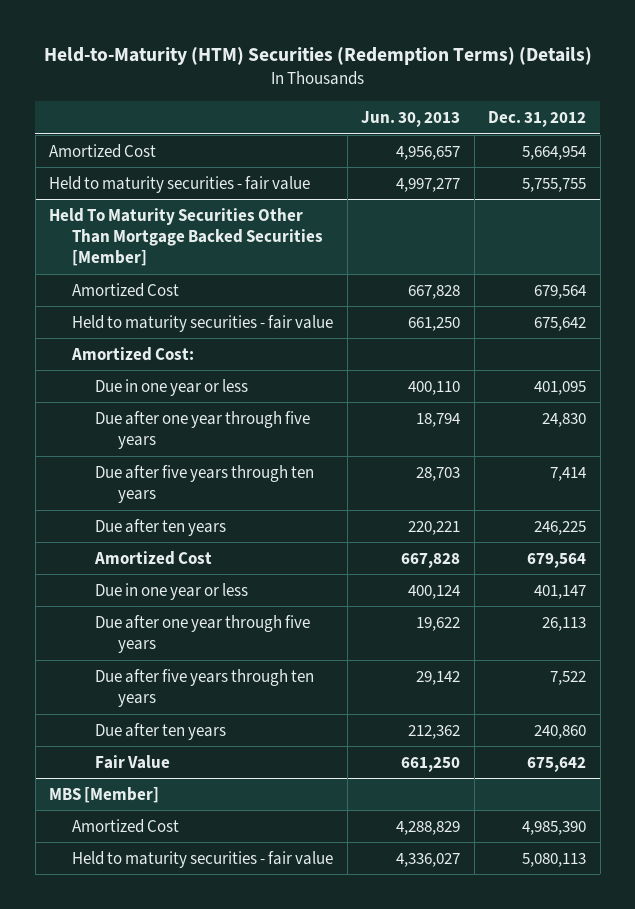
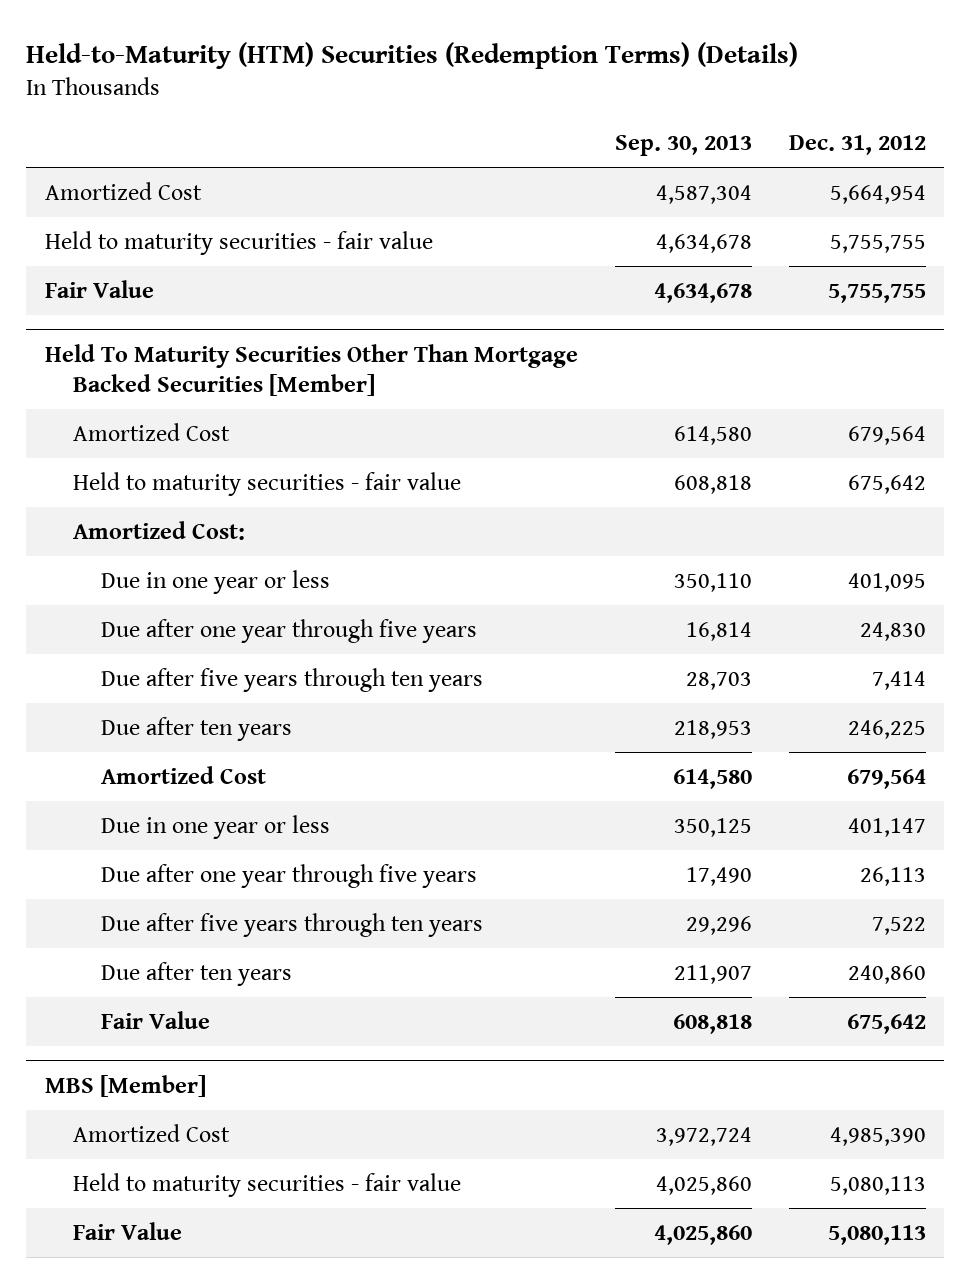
[361,111,461,128] Jun. 30, 2013 -> none
none -> [614,135,752,157] Sep. 30, 2013
none -> [44,279,154,298] Fair Value
none -> [72,1221,182,1240] Fair Value

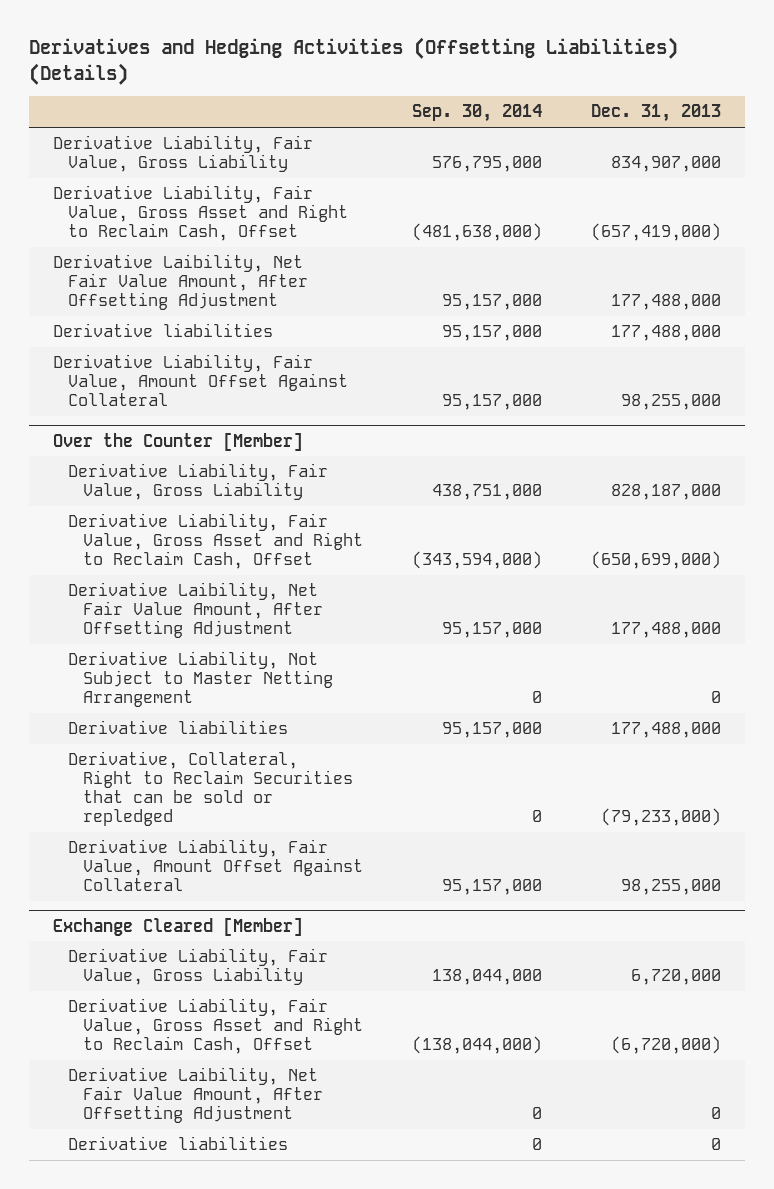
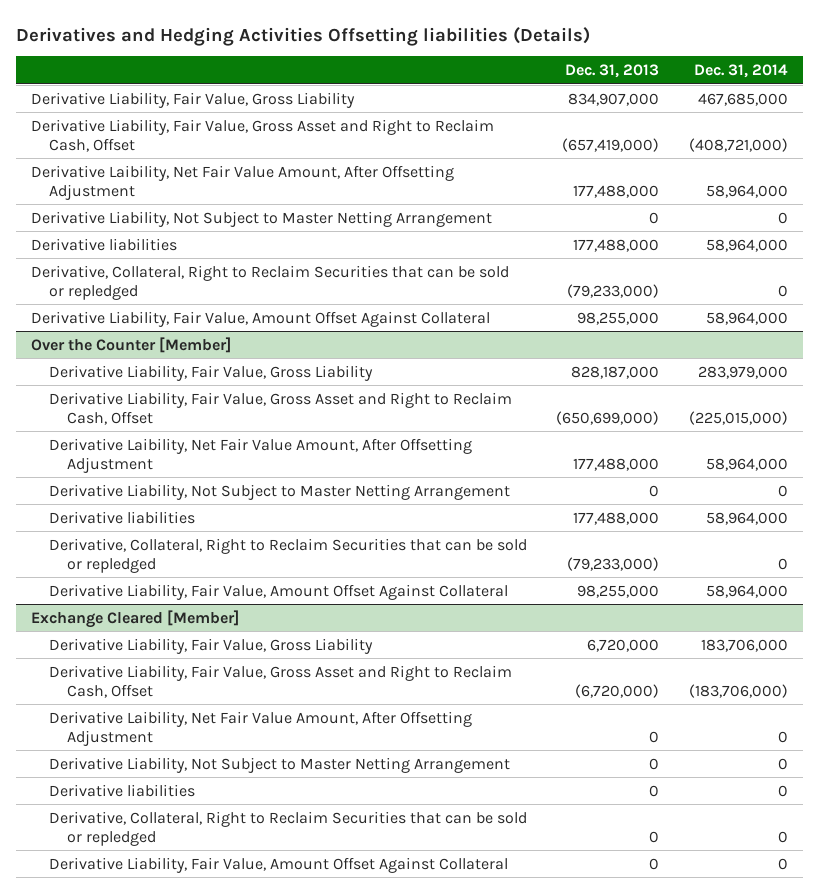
[28,37,678,85] Derivatives and Hedging Activities (Offsetting Liabilities) (Details) -> [15,26,590,46] Derivatives and Hedging Activities Offsetting liabilities (Details)
[412,104,543,123] Sep. 30, 2014 -> none
none -> [694,64,789,79] Dec. 31, 2014
none -> [30,210,492,227] Derivative Liability, Not Subject to Master Netting Arrangement
none -> [30,264,509,300] Derivative, Collateral, Right to Reclaim Securities that can be sold or repledged
none -> [48,756,510,773] Derivative Liability, Not Subject to Master Netting Arrangement
none -> [48,810,527,846] Derivative, Collateral, Right to Reclaim Securities that can be sold or repledged
none -> [48,856,508,873] Derivative Liability, Fair Value, Amount Offset Against Collateral

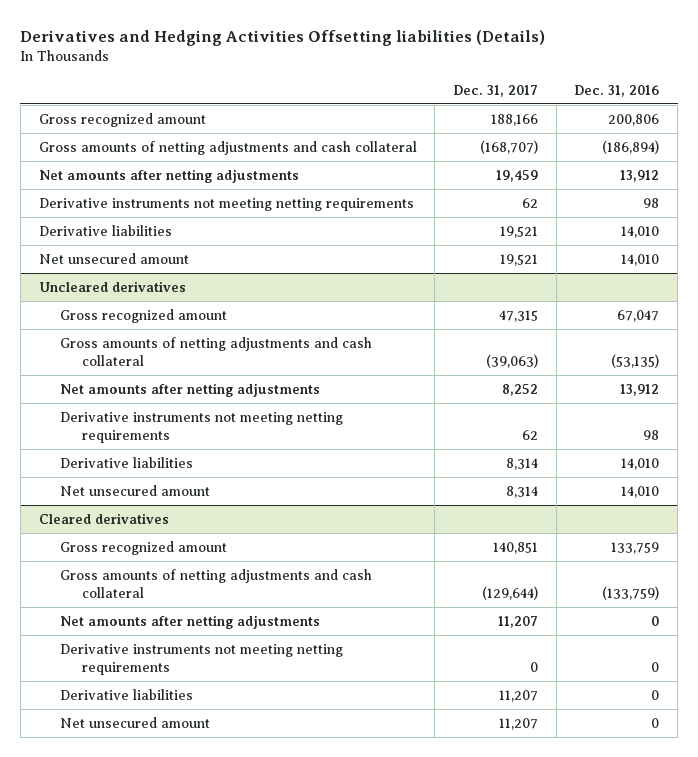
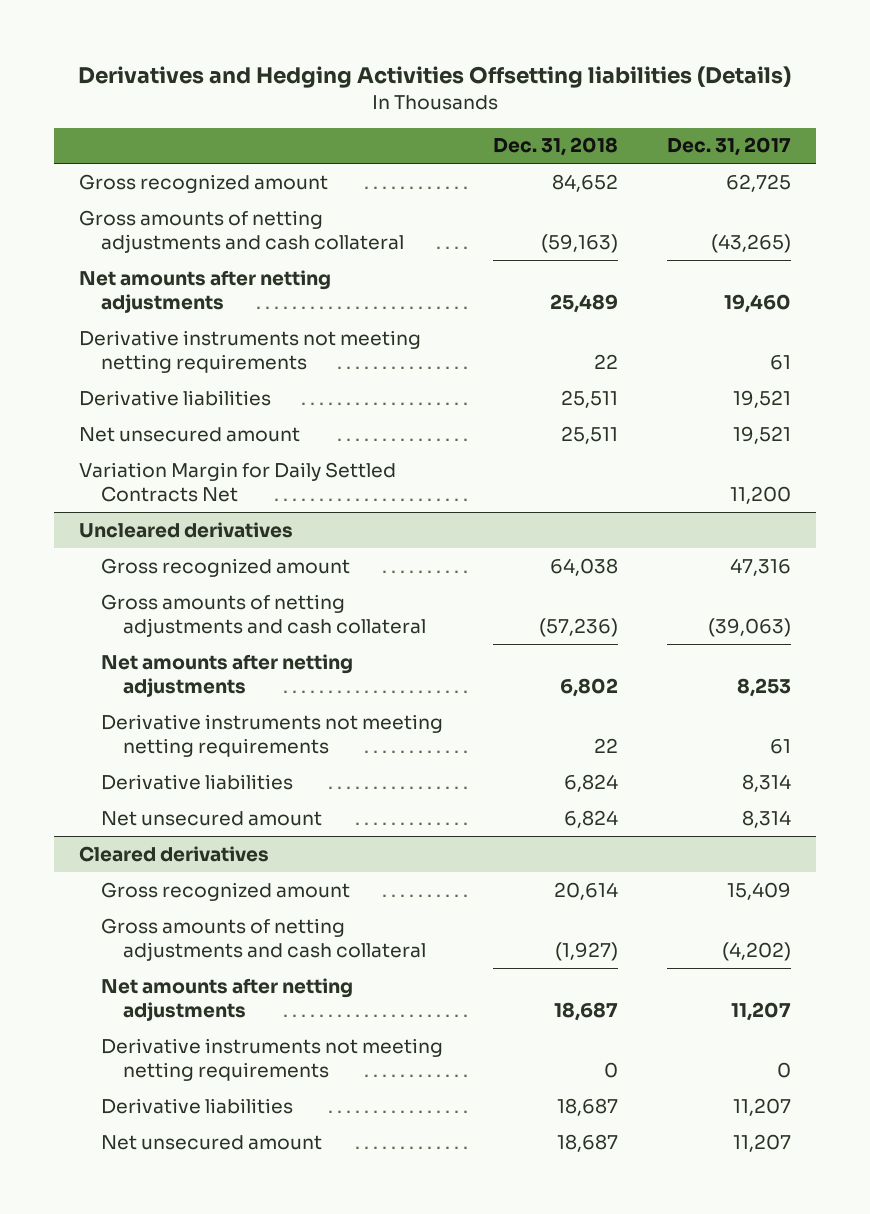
[574,84,660,97] Dec. 31, 2016 -> none
none -> [492,137,618,157] Dec. 31, 2018
[490,114,538,127] 188,166 -> [726,173,792,192] 62,725
[479,140,538,155] (168,707) -> [711,233,792,253] (43,265)
[495,170,538,183] 19,459 -> [724,293,792,313] 19,460
[521,198,538,209] 62 -> [770,354,792,370] 61
none -> [78,461,396,502] Variation Margin for Daily Settled Contracts Net
[498,310,538,323] 47,315 -> [730,557,792,576] 47,316
[501,384,538,397] 8,252 -> [737,677,792,697] 8,253
[521,429,538,440] 62 -> [770,738,792,754] 61
[492,542,538,555] 140,851 -> [727,881,792,900] 15,409
[481,585,538,600] (129,644) -> [722,941,792,961] (4,202)

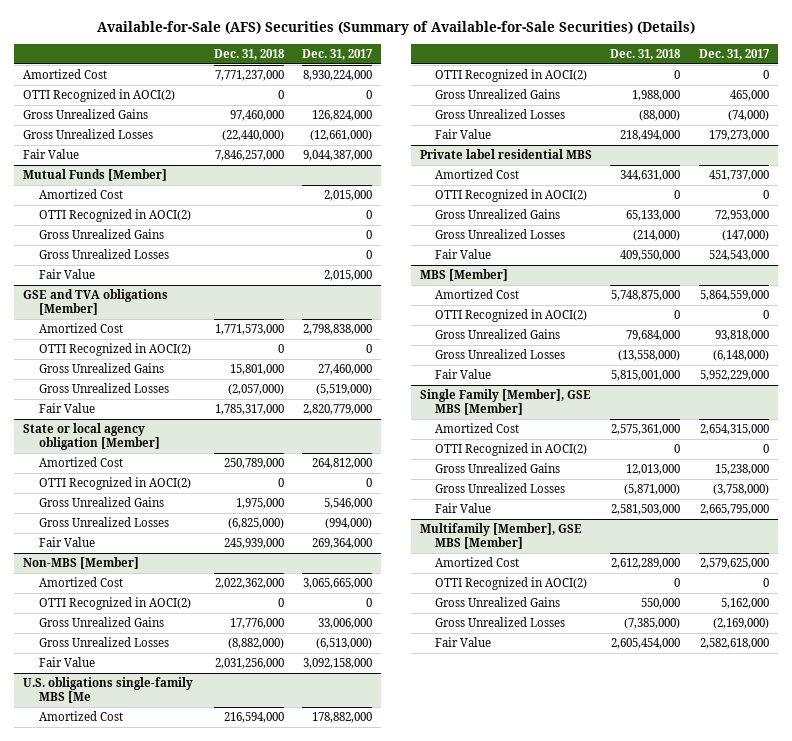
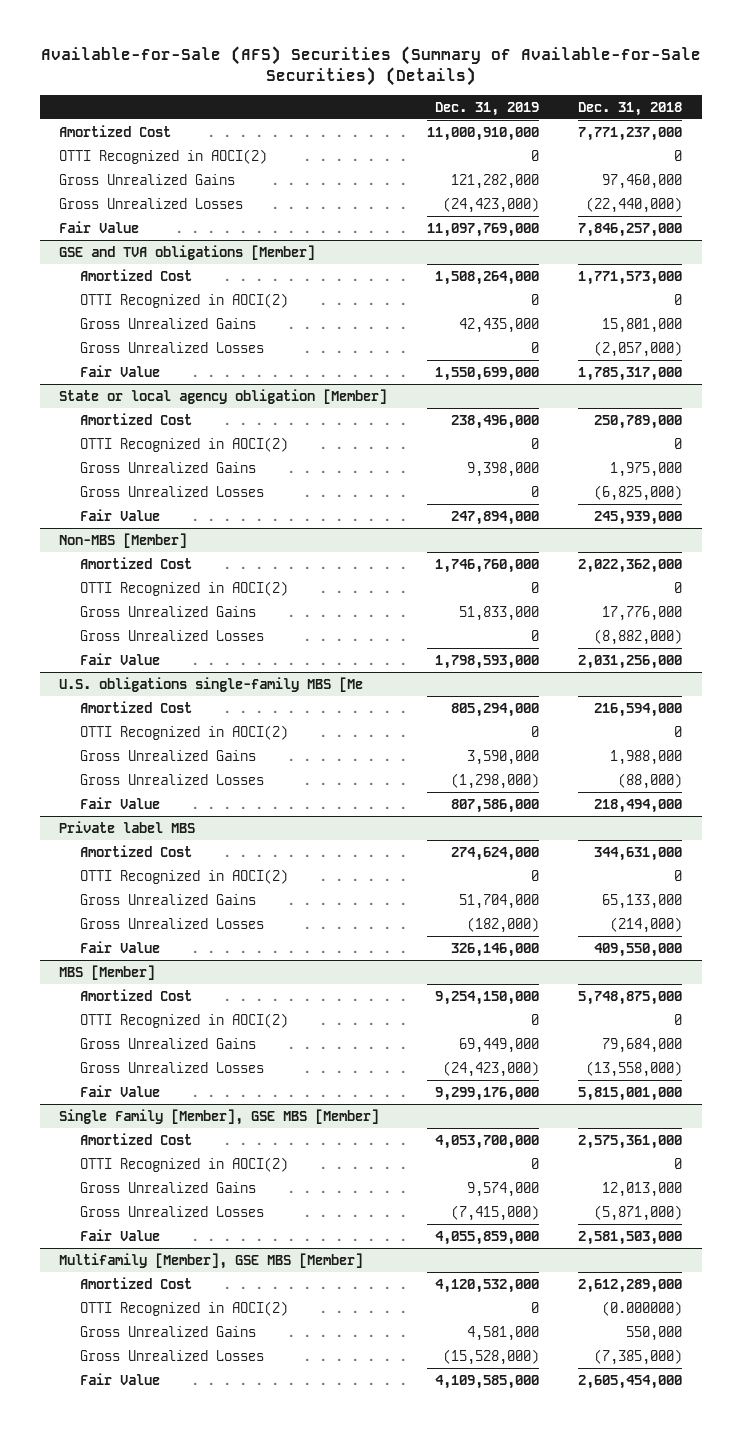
[302,48,374,60] Dec. 31, 2017 -> none
none -> [434,101,539,116] Dec. 31, 2019
[23,169,168,182] Mutual Funds [Member] -> none
[38,189,123,200] Amortized Cost -> none
[38,209,191,223] OTTI Recognized in AOCI(2) -> none
[38,229,164,240] Gross Unrealized Gains -> none
[38,249,169,260] Gross Unrealized Losses -> none
[38,269,95,280] Fair Value -> none
[419,149,592,160] Private label residential MBS -> [59,820,196,833] Private label MBS
[674,578,681,588] 0 -> [601,1300,682,1316] (0.000000)

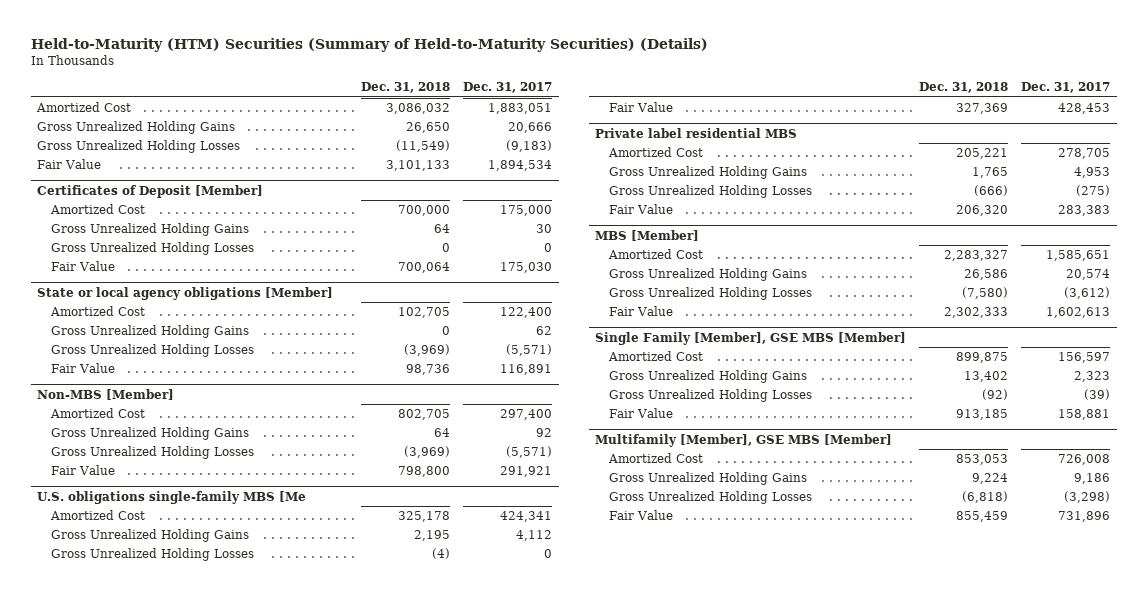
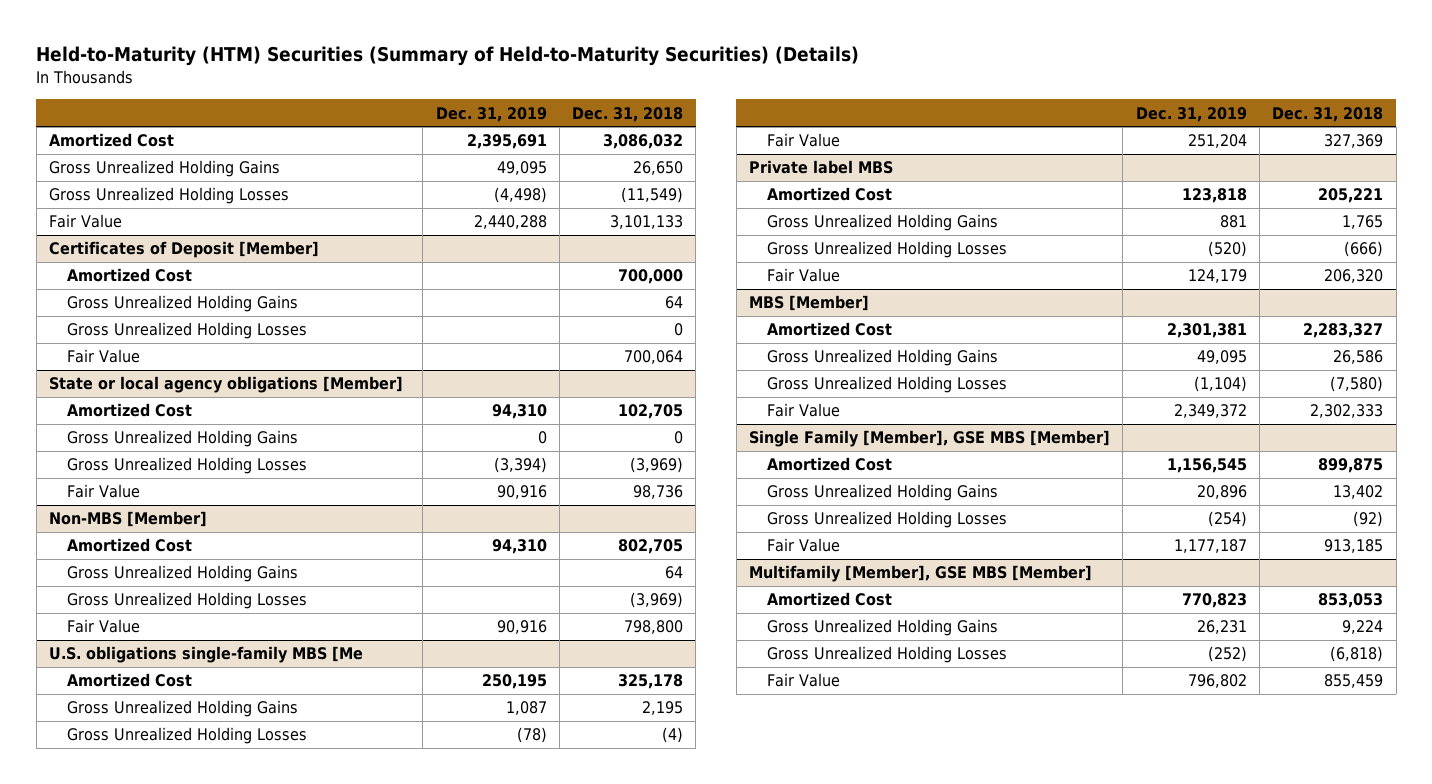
[463,82,553,94] Dec. 31, 2017 -> none
none -> [435,106,547,122] Dec. 31, 2019
[595,127,798,138] Private label residential MBS -> [749,160,894,175] Private label MBS

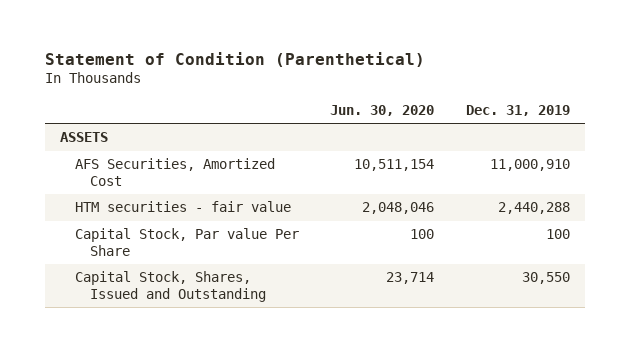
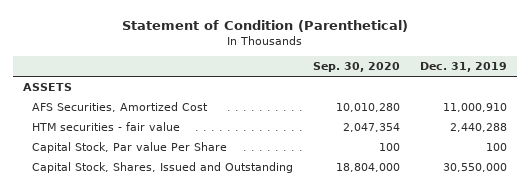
[330,104,435,116] Jun. 30, 2020 -> none
none -> [312,62,400,73] Sep. 30, 2020
[521,272,570,285] 30,550 -> [442,162,507,172] 30,550,000

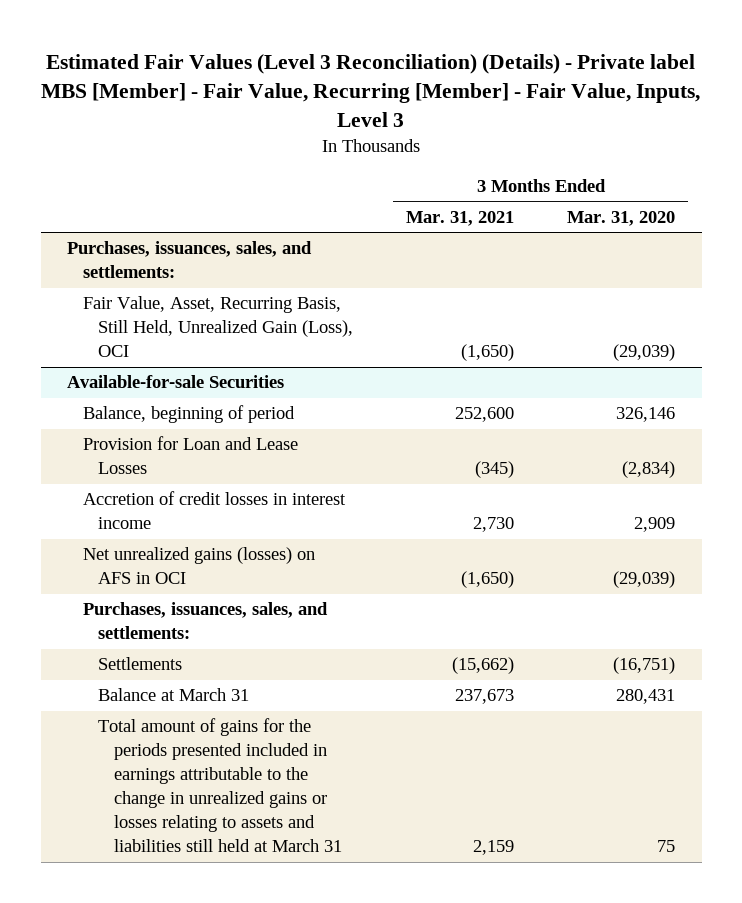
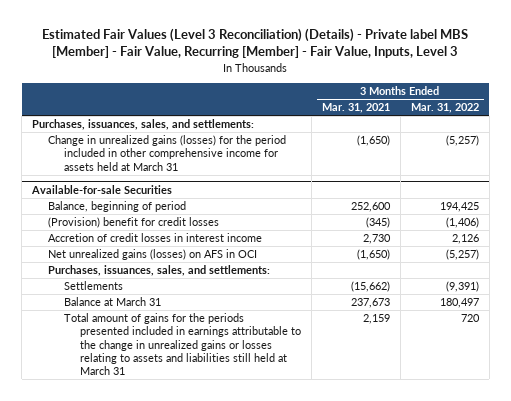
[567,210,676,226] Mar. 31, 2020 -> none
none -> [410,103,479,114] Mar. 31, 2022
[82,296,354,358] Fair Value, Asset, Recurring Basis, Still Held, Unrealized Gain (Loss), OCI -> [48,135,287,171] Change in unrealized gains (losses) for the period included in other comprehensive income for assets held at March 31
[82,436,298,475] Provision for Loan and Lease Losses -> [48,217,220,229] (Provision) benefit for credit losses

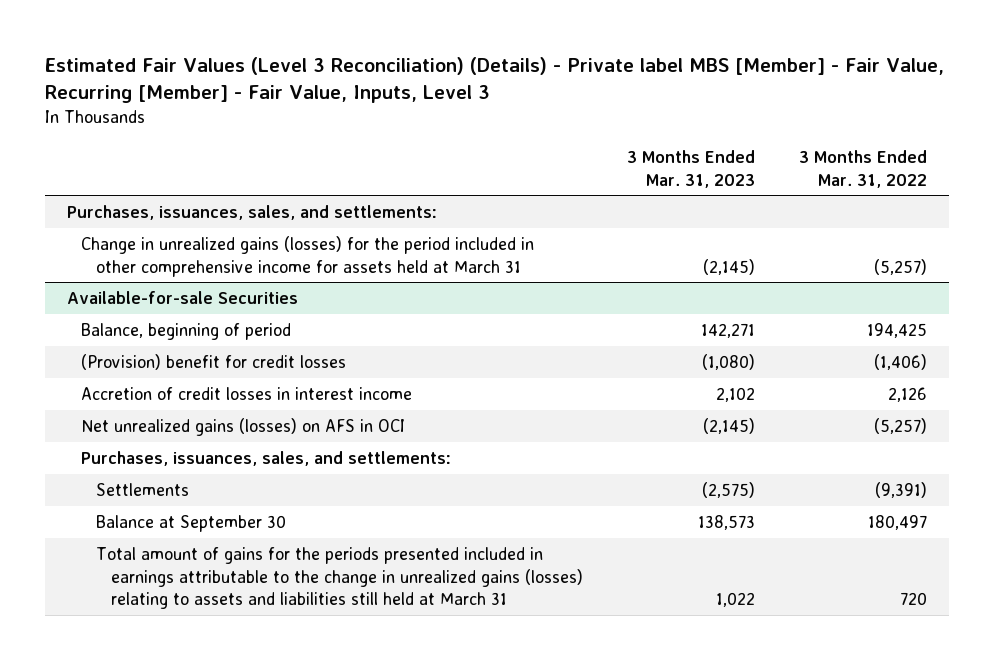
[321,103,390,114] Mar. 31, 2021 -> none
none -> [626,149,755,188] 3 Months Ended Mar. 31, 2023
[64,297,162,307] Balance at March 31 -> [95,514,286,532] Balance at September 30
[64,313,302,376] Total amount of gains for the periods presented included in earnings attributable to the change in unrealized gains or losses relating to assets and liabilities still held at March 31 -> [95,546,583,610] Total amount of gains for the periods presented included in earnings attributable to the change in unrealized gains (losses) relating to assets and liabilities still held at March 31

